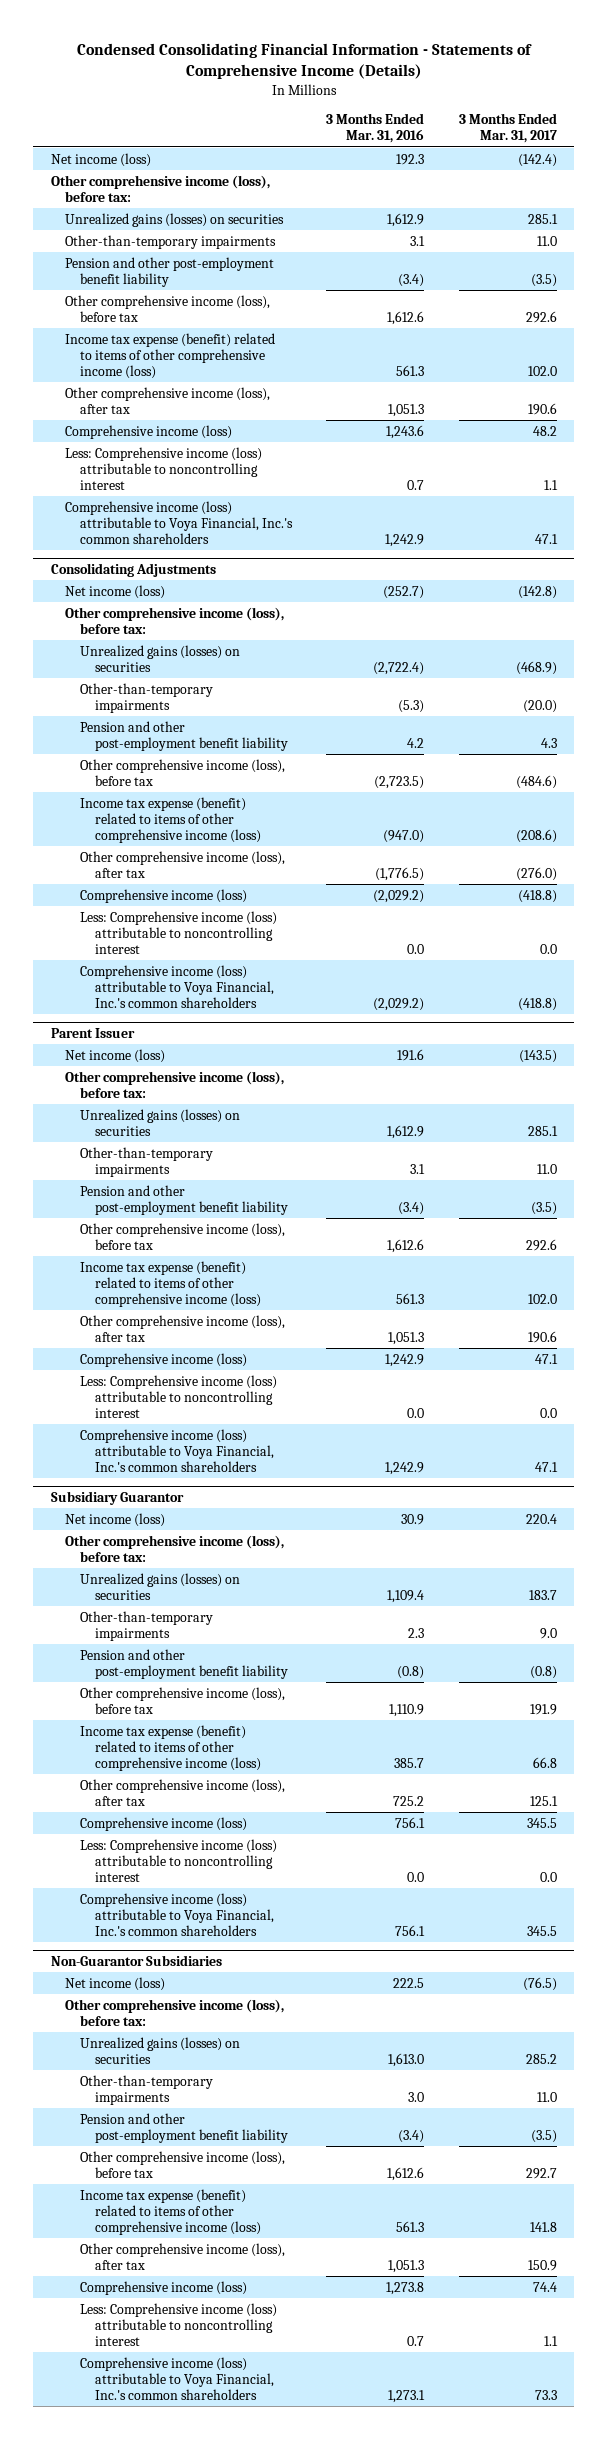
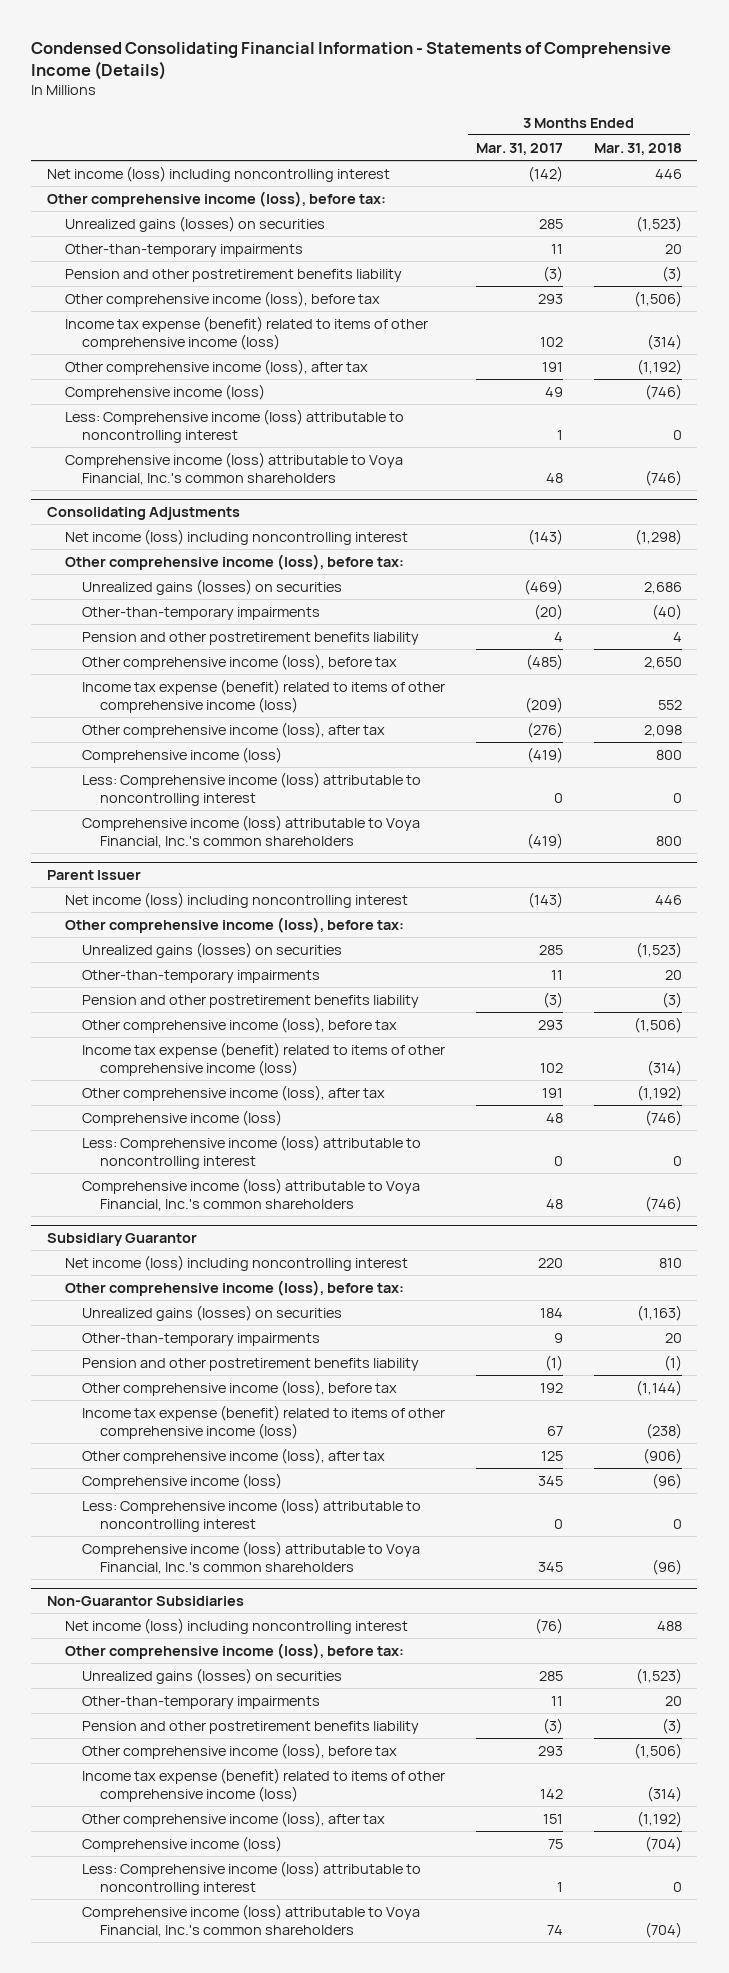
[326,113,425,144] 3 Months Ended Mar. 31, 2016 -> none
none -> [593,142,682,155] Mar. 31, 2018
[50,152,151,167] Net income (loss) -> [46,165,390,182] Net income (loss) including noncontrolling interest
[517,153,557,167] (142.4) -> [528,165,564,182] (142)
[527,213,558,224] 285.1 -> [539,218,564,229] 285
[536,235,557,246] 11.0 -> [551,243,564,254] 11
[65,256,275,287] Pension and other post-employment benefit liability -> [64,268,402,282] Pension and other postretirement benefits liability
[530,273,557,287] (3.5) -> [543,265,564,282] (3)
[525,310,557,323] 292.6 -> [538,293,564,304] 293
[527,365,557,376] 102.0 -> [540,337,564,348] 102
[527,402,557,415] 190.6 -> [542,361,564,372] 191
[532,425,557,436] 48.2 -> [545,386,564,397] 49
[543,479,558,490] 1.1 -> [557,430,564,441] 1
[534,533,558,544] 47.1 -> [546,473,564,484] 48
[65,584,166,599] Net income (loss) -> [64,528,408,545] Net income (loss) including noncontrolling interest
[517,585,557,599] (142.8) -> [528,528,564,545] (143)
[515,660,557,675] (468.9) -> [524,578,564,595] (469)
[522,699,557,713] (20.0) -> [534,603,564,620] (20)
[80,720,288,751] Pension and other post-employment benefit liability -> [82,631,420,645] Pension and other postretirement benefits liability
[540,737,557,748] 4.3 -> [554,631,564,642] 4
[515,774,557,789] (484.6) -> [526,653,564,670] (485)
[515,828,557,843] (208.6) -> [525,697,564,714] (209)
[515,866,557,881] (276.0) -> [527,721,564,738] (276)
[517,889,557,903] (418.8) -> [527,746,564,763] (419)
[539,943,557,954] 0.0 -> [554,793,564,804] 0
[517,997,557,1011] (418.8) -> [527,833,564,850] (419)
[65,1048,166,1063] Net income (loss) -> [64,891,408,908] Net income (loss) including noncontrolling interest
[518,1049,557,1063] (143.5) -> [528,891,564,908] (143)
[527,1125,558,1136] 285.1 -> [539,944,564,955] 285
[536,1163,557,1174] 11.0 -> [551,969,564,980] 11
[80,1184,288,1215] Pension and other post-employment benefit liability -> [82,994,420,1008] Pension and other postretirement benefits liability
[530,1201,557,1215] (3.5) -> [543,991,564,1008] (3)
[525,1238,557,1251] 292.6 -> [538,1019,564,1030] 293
[527,1293,557,1304] 102.0 -> [540,1063,564,1074] 102
[527,1330,557,1343] 190.6 -> [542,1087,564,1098] 191
[534,1353,558,1364] 47.1 -> [546,1112,564,1123] 48
[539,1407,557,1418] 0.0 -> [554,1156,564,1167] 0
[534,1461,558,1472] 47.1 -> [546,1199,564,1210] 48
[65,1512,166,1527] Net income (loss) -> [64,1254,408,1271] Net income (loss) including noncontrolling interest
[525,1513,557,1524] 220.4 -> [538,1257,564,1268] 220
[528,1589,557,1600] 183.7 -> [540,1307,564,1318] 184
[539,1627,557,1639] 9.0 -> [554,1332,564,1343] 9
[80,1648,288,1679] Pension and other post-employment benefit liability -> [82,1357,420,1371] Pension and other postretirement benefits liability
[529,1665,557,1679] (0.8) -> [545,1354,564,1371] (1)
[529,1703,557,1715] 191.9 -> [540,1382,564,1393] 192
[532,1756,557,1768] 66.8 -> [547,1426,564,1437] 67
[529,1795,558,1806] 125.1 -> [541,1450,564,1461] 125
[526,1817,557,1828] 345.5 -> [538,1475,564,1486] 345
[539,1871,557,1882] 0.0 -> [554,1519,564,1530] 0
[526,1925,557,1936] 345.5 -> [538,1562,564,1573] 345
[65,1976,166,1991] Net income (loss) -> [64,1617,408,1634] Net income (loss) including noncontrolling interest
[522,1976,557,1991] (76.5) -> [535,1617,564,1634] (76)
[525,2053,557,2064] 285.2 -> [539,1670,564,1681] 285
[536,2091,557,2102] 11.0 -> [551,1695,564,1706] 11
[80,2112,288,2143] Pension and other post-employment benefit liability -> [82,1720,420,1734] Pension and other postretirement benefits liability
[530,2129,557,2143] (3.5) -> [543,1717,564,1734] (3)
[525,2167,557,2179] 292.7 -> [538,1745,564,1756] 293
[529,2221,557,2232] 141.8 -> [540,1789,564,1800] 142
[527,2259,557,2271] 150.9 -> [543,1813,564,1824] 151
[532,2281,557,2292] 74.4 -> [548,1838,564,1849] 75
[543,2335,558,2346] 1.1 -> [557,1882,564,1893] 1
[534,2389,557,2400] 73.3 -> [547,1925,564,1936] 74

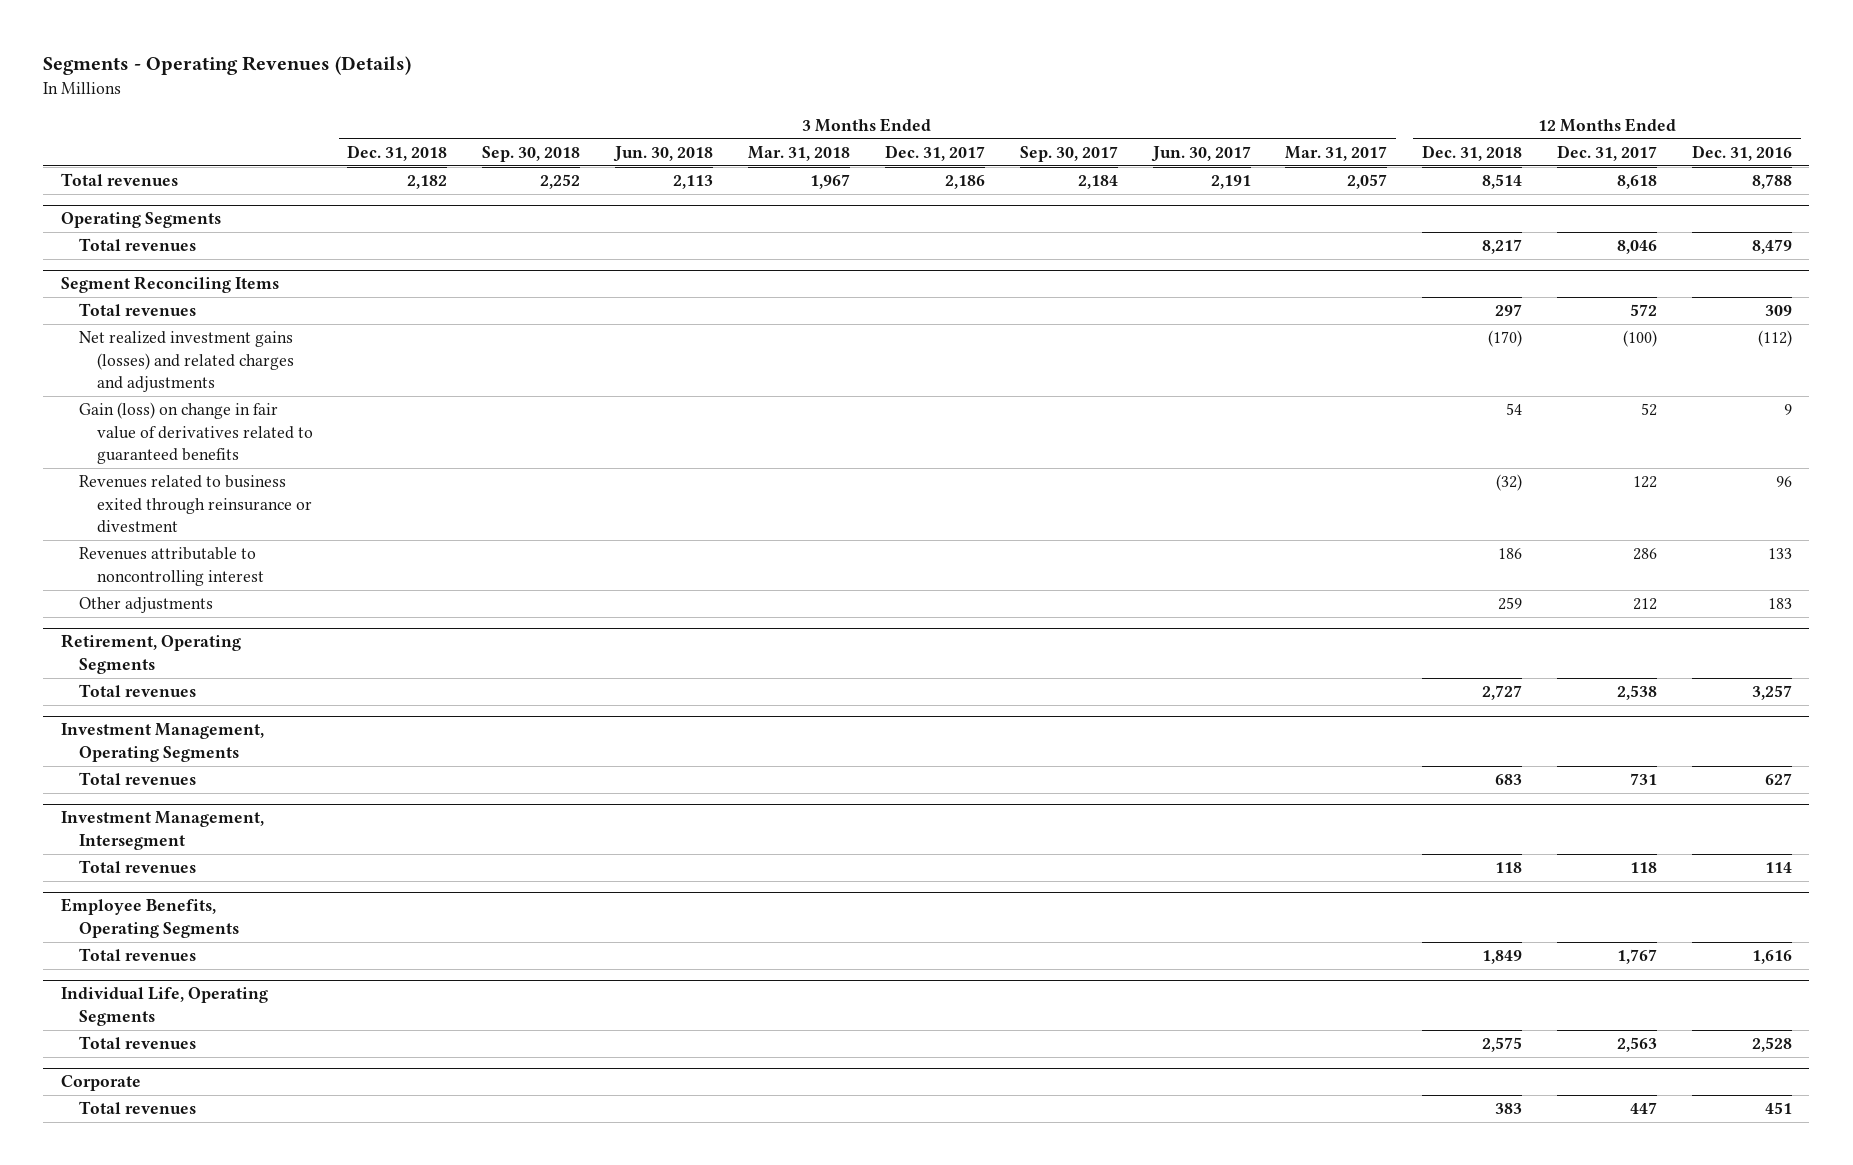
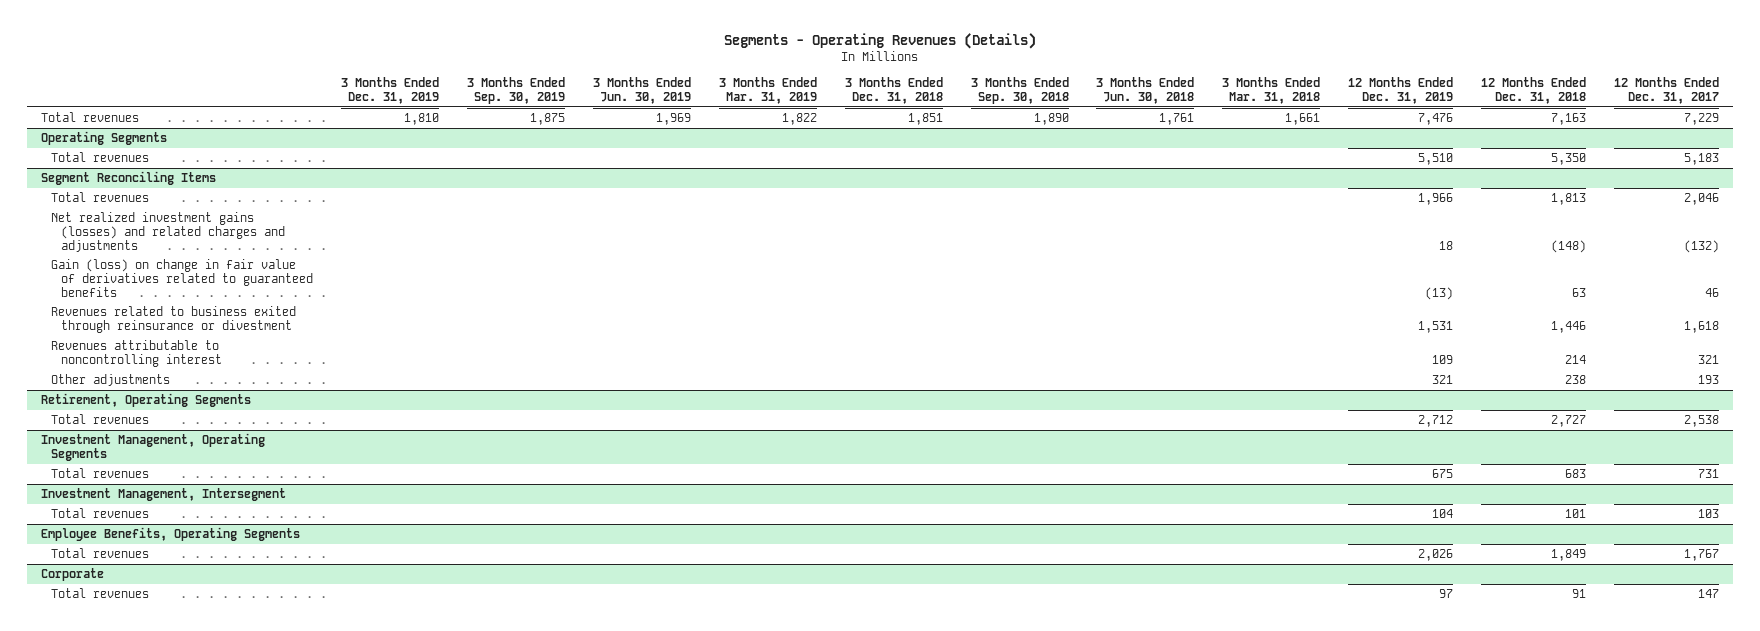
[884,144,985,161] Dec. 31, 2017 -> none
[1019,145,1118,162] Sep. 30, 2017 -> none
[1150,145,1251,162] Jun. 30, 2017 -> none
[1285,145,1388,161] Mar. 31, 2017 -> none
[1691,144,1792,161] Dec. 31, 2016 -> none
none -> [341,77,440,104] 3 Months Ended Dec. 31, 2019
none -> [467,77,566,104] 3 Months Ended Sep. 30, 2019
none -> [592,77,691,104] 3 Months Ended Jun. 30, 2019
none -> [718,77,817,104] 3 Months Ended Mar. 31, 2019
none -> [1348,77,1454,104] 12 Months Ended Dec. 31, 2019
[407,175,448,190] 2,182 -> [907,112,943,125] 1,851
[540,174,581,190] 2,252 -> [1033,112,1069,125] 1,890
[673,175,714,190] 2,113 -> [1159,112,1195,125] 1,761
[810,174,851,190] 1,967 -> [1285,112,1321,125] 1,661
[1482,174,1523,190] 8,514 -> [1551,112,1587,125] 7,163
[1617,175,1658,190] 8,618 -> [1683,112,1719,125] 7,229
[1482,239,1523,255] 8,217 -> [1551,152,1587,165] 5,350
[1617,240,1658,255] 8,046 -> [1683,152,1719,165] 5,183
[1495,304,1523,317] 297 -> [1551,192,1587,205] 1,813
[1630,304,1658,317] 572 -> [1683,192,1719,205] 2,046
[1488,330,1523,348] (170) -> [1551,239,1587,253] (148)
[1623,330,1658,348] (100) -> [1683,239,1719,253] (132)
[1506,403,1523,416] 54 -> [1572,287,1587,297] 63
[1641,403,1658,417] 52 -> [1704,287,1719,297] 46
[1496,474,1523,492] (32) -> [1551,320,1587,333] 1,446
[1633,476,1658,489] 122 -> [1683,320,1719,333] 1,618
[1498,548,1523,560] 186 -> [1565,354,1587,364] 214
[1633,548,1658,561] 286 -> [1697,354,1719,364] 321
[1498,597,1523,611] 259 -> [1565,374,1587,384] 238
[1633,598,1658,611] 212 -> [1697,374,1719,384] 193
[1495,862,1523,874] 118 -> [1565,508,1587,518] 101
[1630,862,1658,874] 118 -> [1697,508,1719,518] 103
[60,987,268,1026] Individual Life, Operating Segments -> none
[78,1036,196,1050] Total revenues -> none
[1495,1103,1523,1115] 383 -> [1572,588,1587,598] 91
[1630,1102,1658,1115] 447 -> [1697,588,1719,598] 147

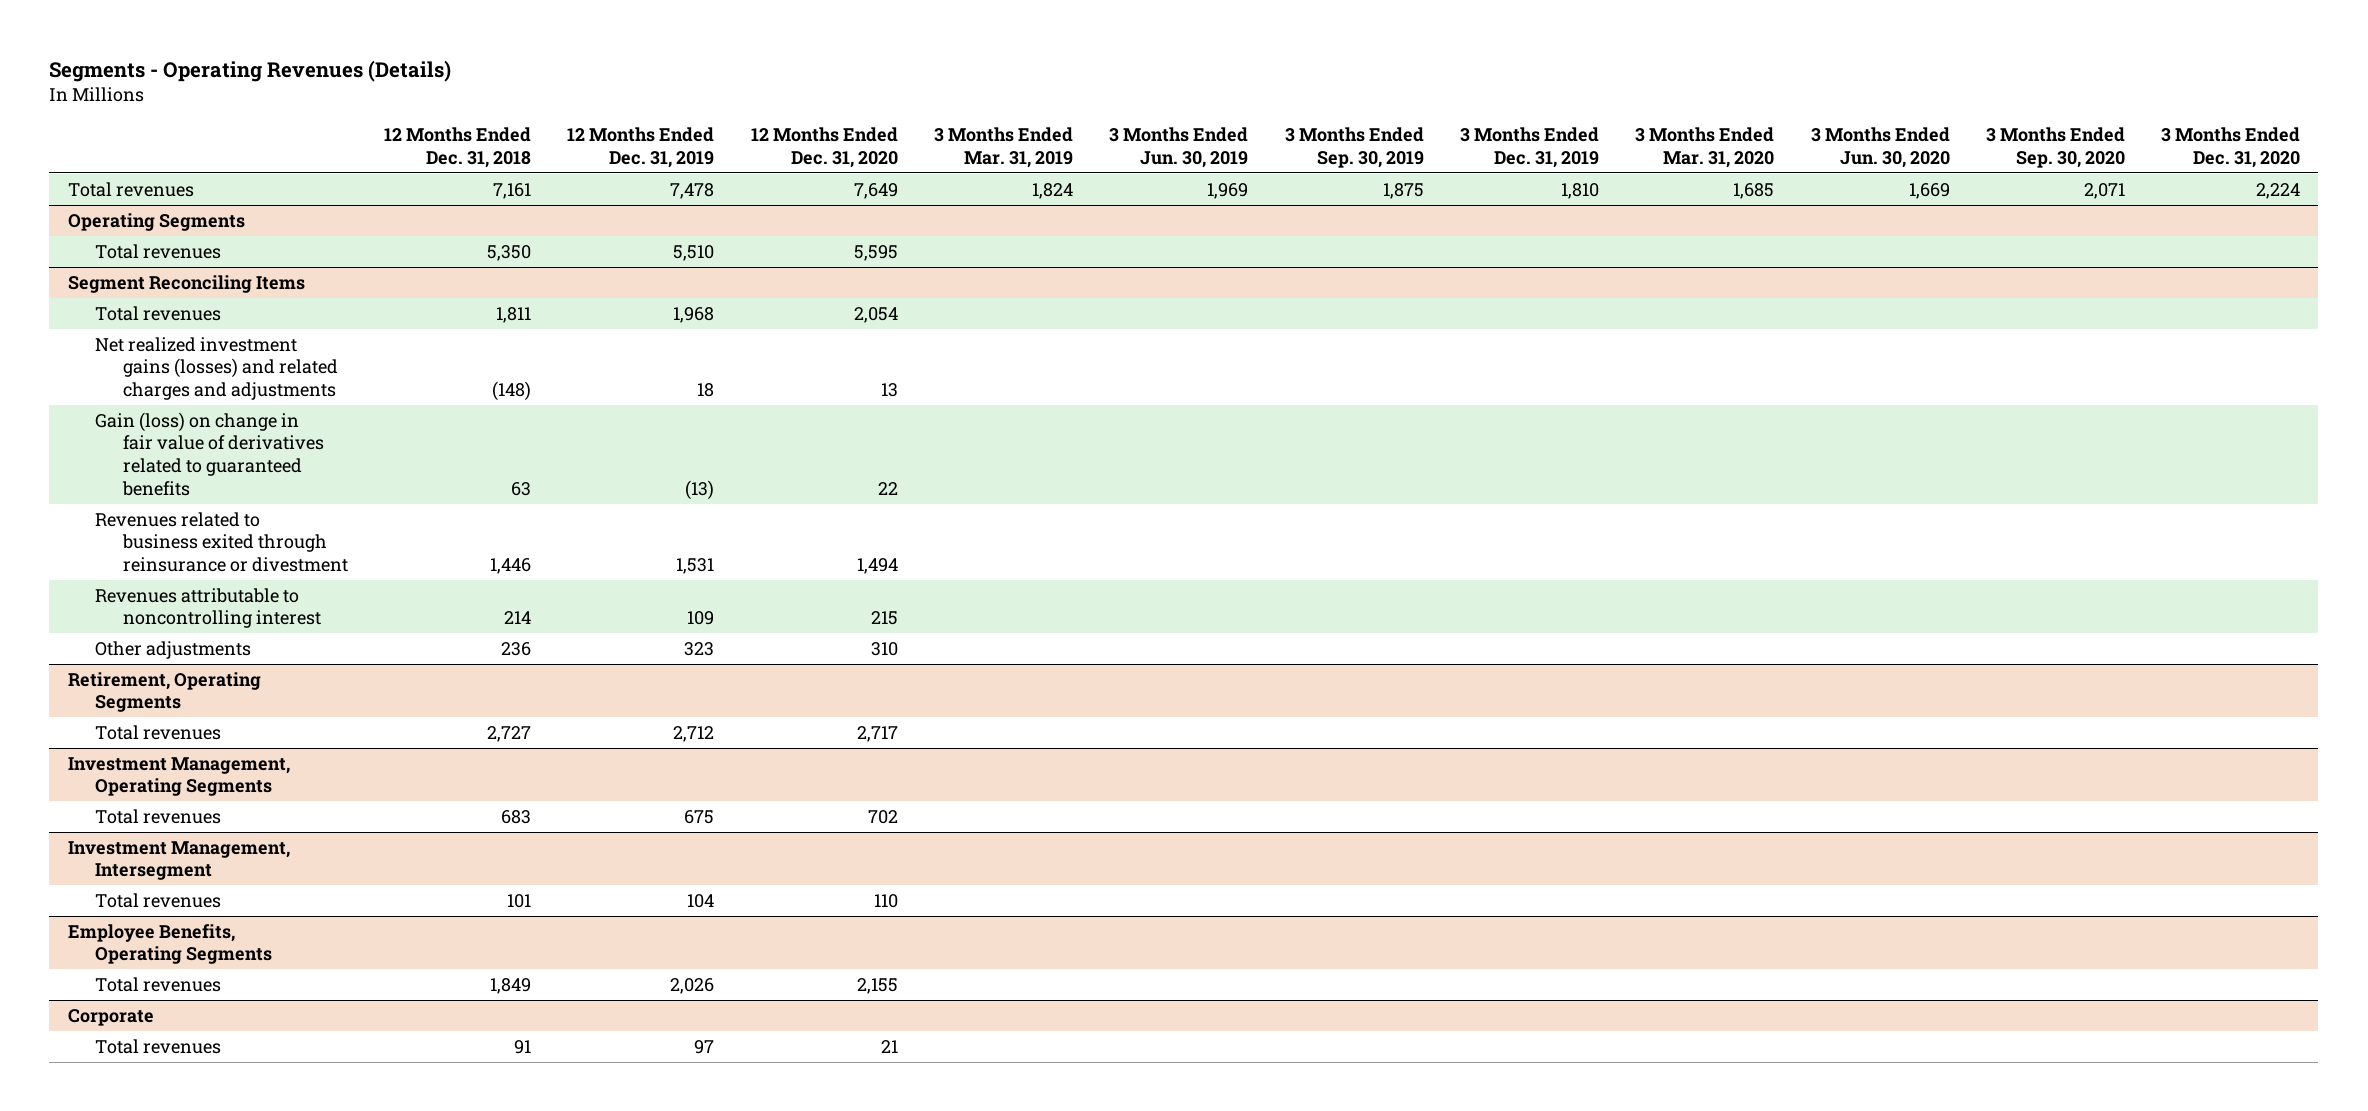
[844,77,943,104] 3 Months Ended Dec. 31, 2018 -> none
[970,77,1069,104] 3 Months Ended Sep. 30, 2018 -> none
[1096,77,1195,104] 3 Months Ended Jun. 30, 2018 -> none
[1222,77,1321,104] 3 Months Ended Mar. 31, 2018 -> none
[1613,77,1719,104] 12 Months Ended Dec. 31, 2017 -> none
none -> [750,126,898,168] 12 Months Ended Dec. 31, 2020
none -> [1635,126,1775,168] 3 Months Ended Mar. 31, 2020
none -> [1810,126,1950,168] 3 Months Ended Jun. 30, 2020
none -> [1985,126,2125,168] 3 Months Ended Sep. 30, 2020
none -> [2161,126,2301,168] 3 Months Ended Dec. 31, 2020
[781,112,817,125] 1,822 -> [1031,182,1073,199] 1,824
[1418,112,1454,125] 7,476 -> [670,182,715,199] 7,478
[1551,112,1587,125] 7,163 -> [492,182,531,199] 7,161
[1418,192,1454,205] 1,966 -> [673,306,715,323] 1,968
[1551,192,1587,205] 1,813 -> [495,306,531,323] 1,811
[1432,374,1454,384] 321 -> [684,641,715,656] 323
[1565,374,1587,384] 238 -> [500,641,531,656] 236

